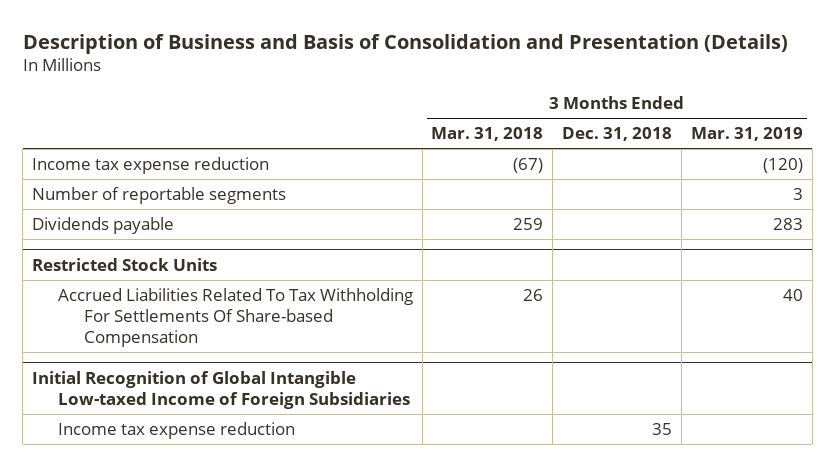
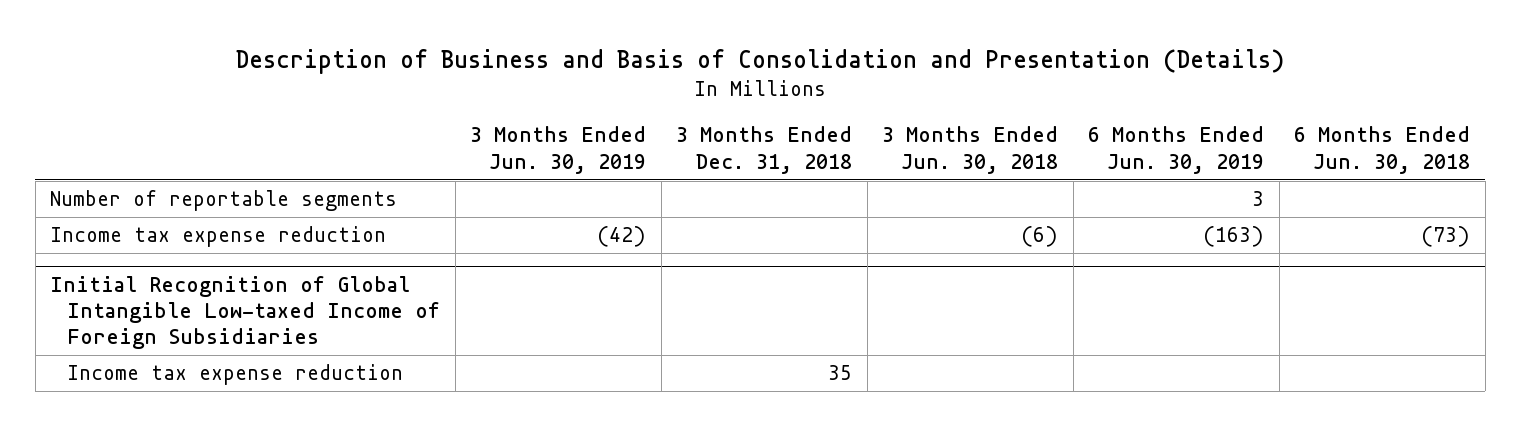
[431,127,544,142] Mar. 31, 2018 -> none
[690,127,803,142] Mar. 31, 2019 -> none
none -> [470,126,647,174] 3 Months Ended Jun. 30, 2019
none -> [882,126,1059,174] 3 Months Ended Jun. 30, 2018
none -> [1088,126,1265,174] 6 Months Ended Jun. 30, 2019
none -> [1294,126,1471,174] 6 Months Ended Jun. 30, 2018
[31,217,174,235] Dividends payable -> none
[31,257,217,271] Restricted Stock Units -> none
[57,288,413,348] Accrued Liabilities Related To Tax Withholding For Settlements Of Share-based Compensation -> none
[31,157,269,175] Income tax expense reduction -> [50,226,387,248] Income tax expense reduction

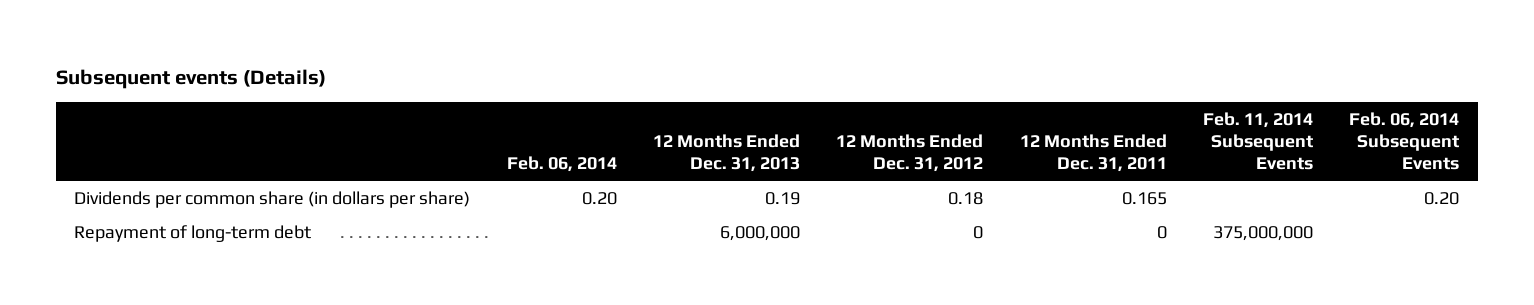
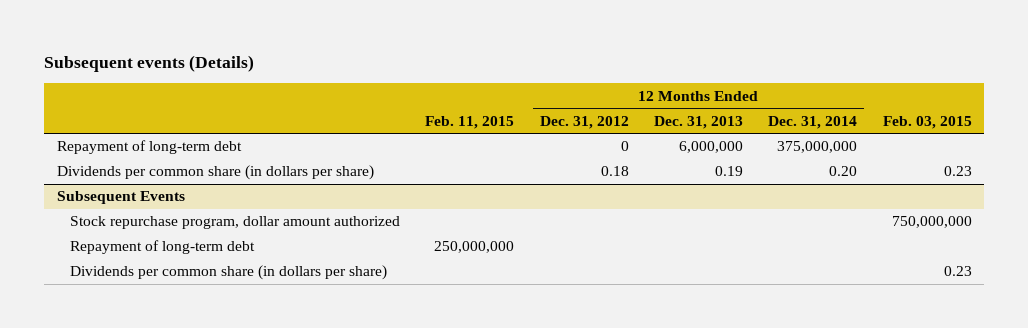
[506,156,617,173] Feb. 06, 2014 -> none
[1019,134,1167,173] 12 Months Ended Dec. 31, 2011 -> none
[1203,112,1314,171] Feb. 11, 2014 Subsequent Events -> none
[1349,112,1460,171] Feb. 06, 2014 Subsequent Events -> none
none -> [425,115,515,129] Feb. 11, 2015
none -> [768,115,858,129] Dec. 31, 2014
none -> [882,115,972,129] Feb. 03, 2015
[74,190,471,208] Dividends per common share (in dollars per share) -> [56,165,374,181] Dividends per common share (in dollars per share)
none -> [56,191,185,205] Subsequent Events
none -> [69,216,400,230] Stock repurchase program, dollar amount authorized
none -> [69,240,255,255] Repayment of long-term debt
none -> [69,265,387,281] Dividends per common share (in dollars per share)

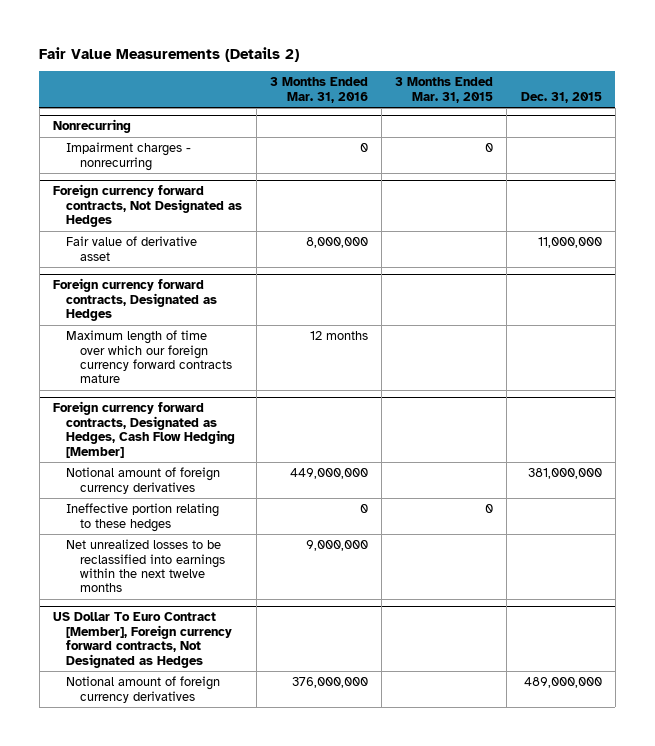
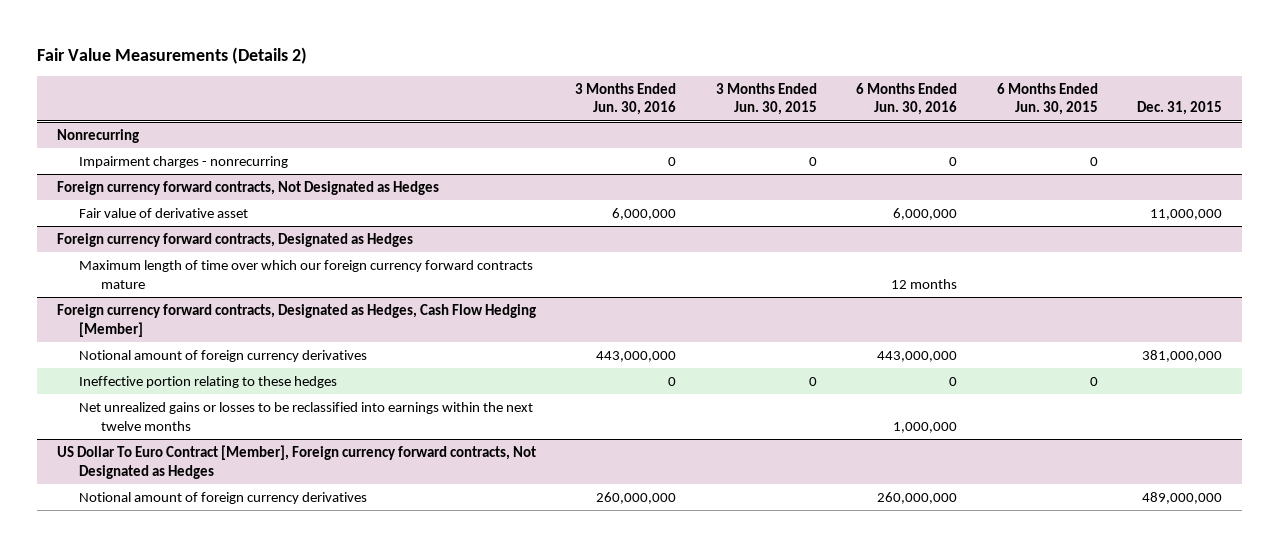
[269,77,368,103] 3 Months Ended Mar. 31, 2016 -> none
[395,77,494,103] 3 Months Ended Mar. 31, 2015 -> none
none -> [575,82,677,116] 3 Months Ended Jun. 30, 2016
none -> [715,82,817,116] 3 Months Ended Jun. 30, 2015
none -> [856,82,958,116] 6 Months Ended Jun. 30, 2016
none -> [996,82,1098,116] 6 Months Ended Jun. 30, 2015
[66,539,225,593] Net unrealized losses to be reclassified into earnings within the next twelve months -> [78,402,533,431] Net unrealized gains or losses to be reclassified into earnings within the next twelve months

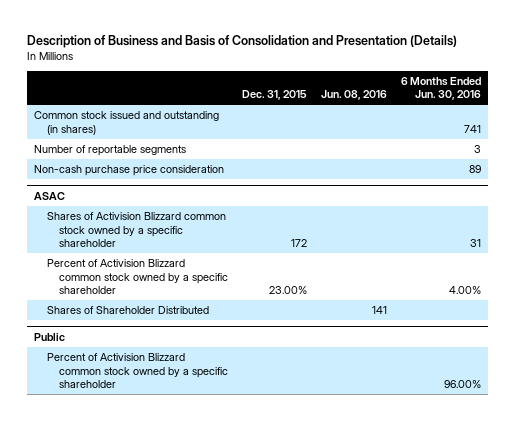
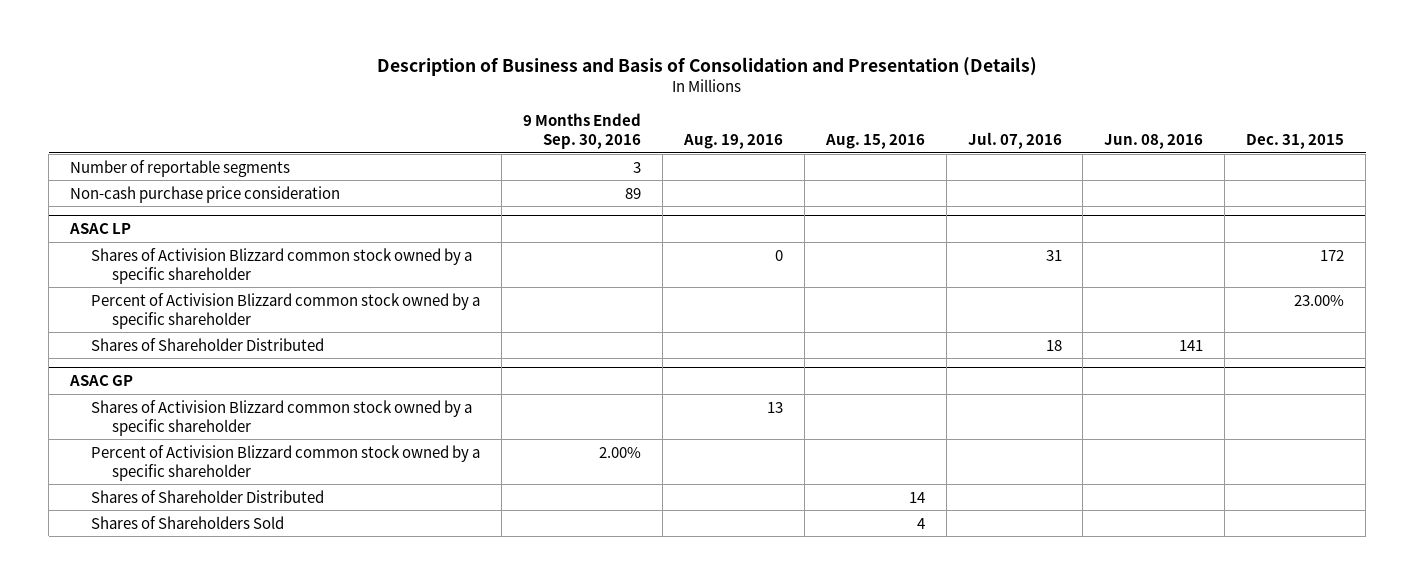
[400,76,481,101] 6 Months Ended Jun. 30, 2016 -> none
none -> [522,112,641,149] 9 Months Ended Sep. 30, 2016
none -> [682,133,783,149] Aug. 19, 2016
none -> [824,133,925,149] Aug. 15, 2016
none -> [967,131,1062,149] Jul. 07, 2016
[34,111,220,135] Common stock issued and outstanding (in shares) -> none
[34,191,66,200] ASAC -> [68,223,131,235] ASAC LP
[34,332,66,341] Public -> none
[46,353,228,389] Percent of Activision Blizzard common stock owned by a specific shareholder -> none
none -> [68,375,133,387] ASAC GP
none -> [91,399,473,436] Shares of Activision Blizzard common stock owned by a specific shareholder
none -> [91,444,481,481] Percent of Activision Blizzard common stock owned by a specific shareholder
none -> [91,489,325,503] Shares of Shareholder Distributed
none -> [91,515,285,529] Shares of Shareholders Sold

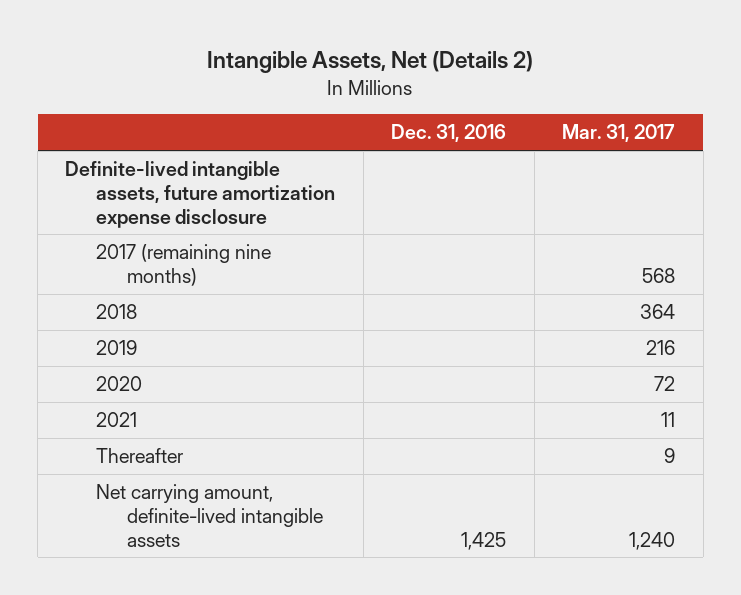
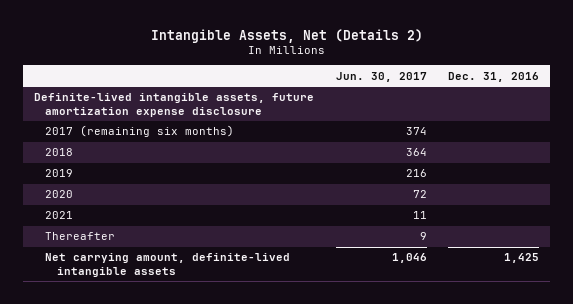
[562,124,676,143] Mar. 31, 2017 -> none
none -> [335,71,427,82] Jun. 30, 2017
[96,244,272,286] 2017 (remaining nine months) -> [45,125,235,138] 2017 (remaining six months)

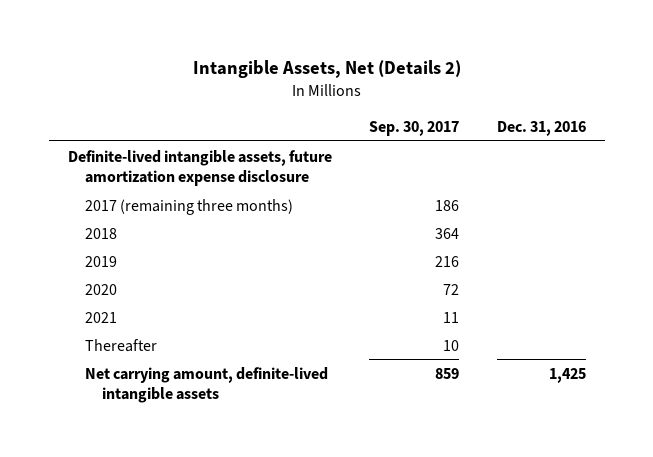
[335,71,427,82] Jun. 30, 2017 -> none
none -> [369,120,460,136] Sep. 30, 2017
[45,125,235,138] 2017 (remaining six months) -> [84,198,293,215] 2017 (remaining three months)

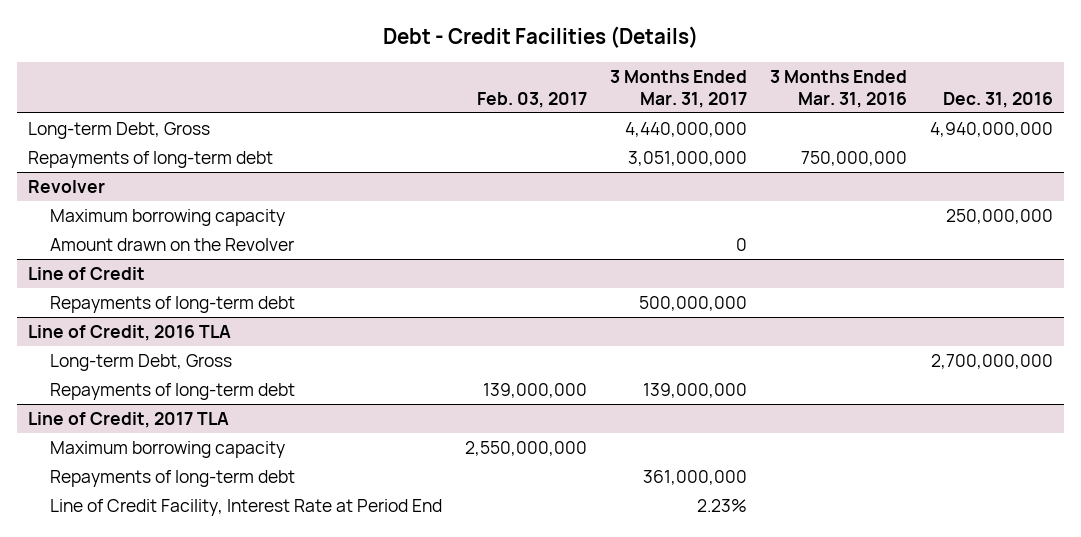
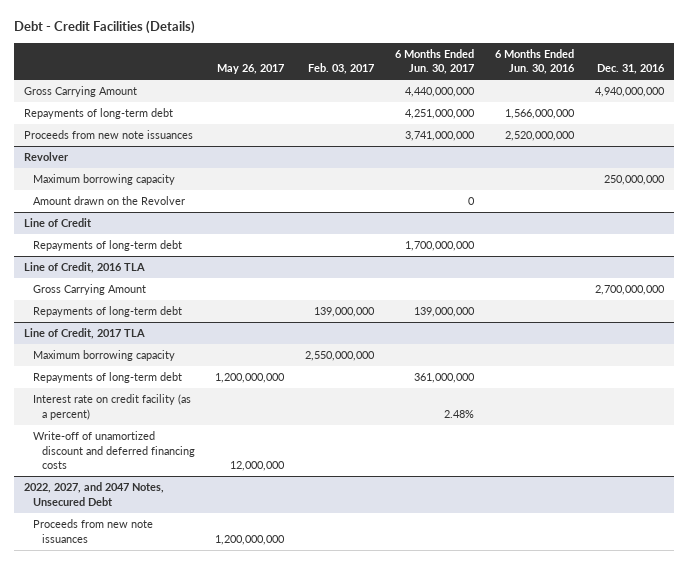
[609,70,747,108] 3 Months Ended Mar. 31, 2017 -> none
[769,70,907,108] 3 Months Ended Mar. 31, 2016 -> none
none -> [217,64,285,75] May 26, 2017
none -> [394,48,474,75] 6 Months Ended Jun. 30, 2017
none -> [494,48,575,75] 6 Months Ended Jun. 30, 2016
[28,122,211,140] Long-term Debt, Gross -> [24,86,138,98] Gross Carrying Amount
none -> [24,130,194,140] Proceeds from new note issuances
[49,354,232,372] Long-term Debt, Gross -> [33,284,147,296] Gross Carrying Amount
[49,499,442,517] Line of Credit Facility, Interest Rate at Period End -> [33,394,192,420] Interest rate on credit facility (as a percent)
none -> [33,431,195,470] Write-off of unamortized discount and deferred financing costs
none -> [24,482,165,506] 2022, 2027, and 2047 Notes, Unsecured Debt
none -> [33,519,154,543] Proceeds from new note issuances

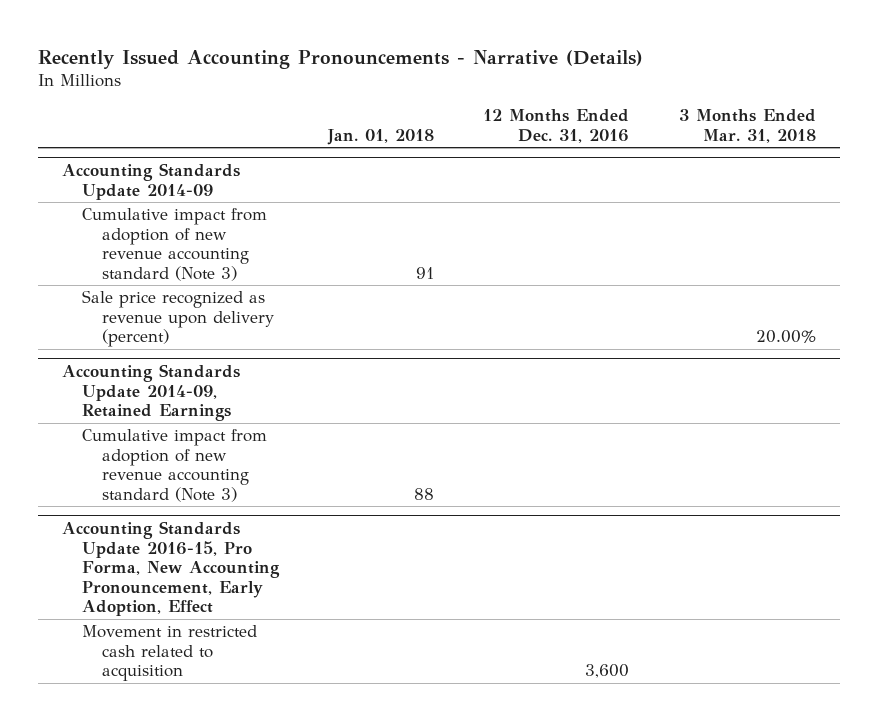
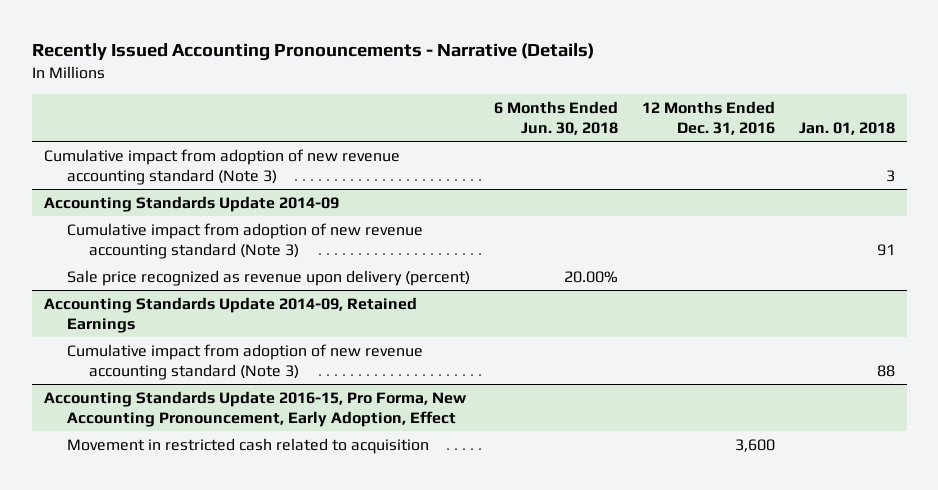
[678,109,816,144] 3 Months Ended Mar. 31, 2018 -> none
none -> [493,100,618,136] 6 Months Ended Jun. 30, 2018
none -> [43,148,400,186] Cumulative impact from adoption of new revenue accounting standard (Note 3)

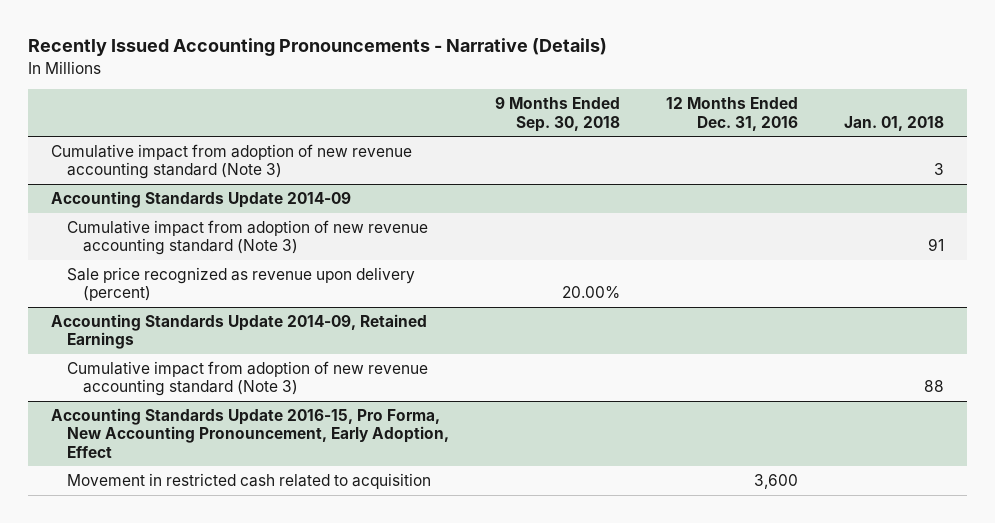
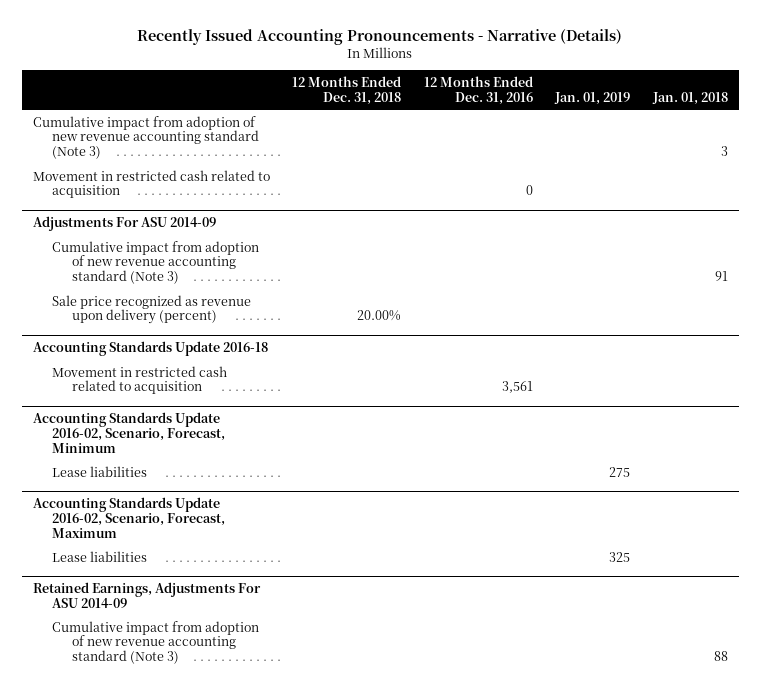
[495,97,621,132] 9 Months Ended Sep. 30, 2018 -> none
none -> [292,75,402,105] 12 Months Ended Dec. 31, 2018
none -> [554,91,631,105] Jan. 01, 2019
none -> [33,169,271,199] Movement in restricted cash related to acquisition
[51,191,352,209] Accounting Standards Update 2014-09 -> [33,216,217,232] Adjustments For ASU 2014-09
none -> [33,341,269,357] Accounting Standards Update 2016-18
none -> [52,365,228,395] Movement in restricted cash related to acquisition
none -> [33,412,226,453] Accounting Standards Update 2016-02, Scenario, Forecast, Minimum
none -> [52,465,148,477] Lease liabilities
none -> [33,497,226,538] Accounting Standards Update 2016-02, Scenario, Forecast, Maximum
none -> [52,550,148,562] Lease liabilities
[51,314,428,350] Accounting Standards Update 2014-09, Retained Earnings -> [33,582,262,608] Retained Earnings, Adjustments For ASU 2014-09
[51,408,450,458] Accounting Standards Update 2016-15, Pro Forma, New Accounting Pronouncement, Early Adoption, Effect -> none
[67,473,432,490] Movement in restricted cash related to acquisition -> none

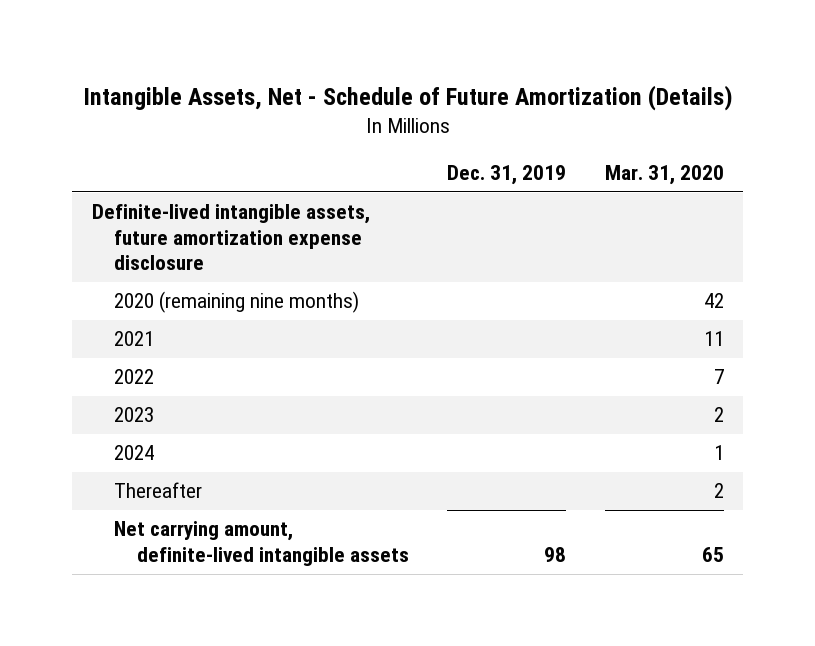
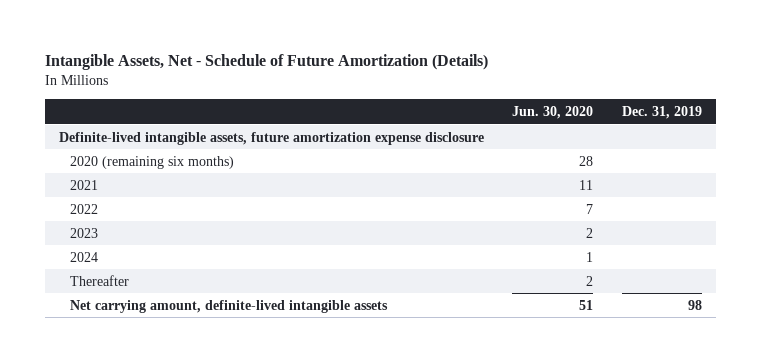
[604,164,724,185] Mar. 31, 2020 -> none
none -> [512,105,594,119] Jun. 30, 2020
[114,291,360,314] 2020 (remaining nine months) -> [70,155,235,169] 2020 (remaining six months)

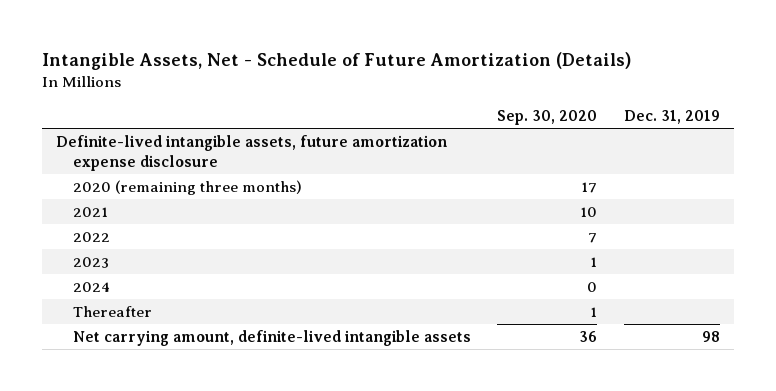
[512,105,594,119] Jun. 30, 2020 -> none
none -> [497,110,598,126] Sep. 30, 2020
[70,155,235,169] 2020 (remaining six months) -> [72,180,302,196] 2020 (remaining three months)

